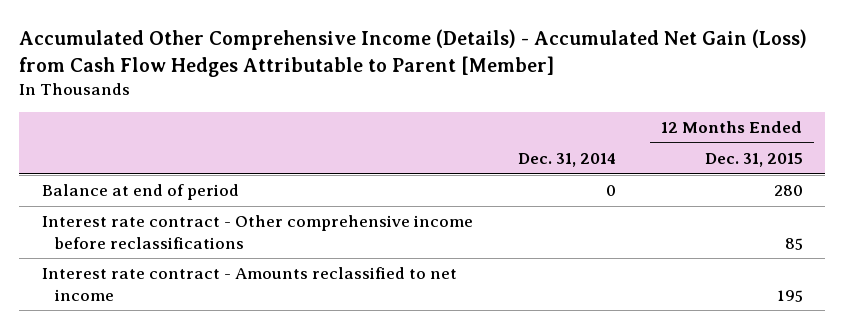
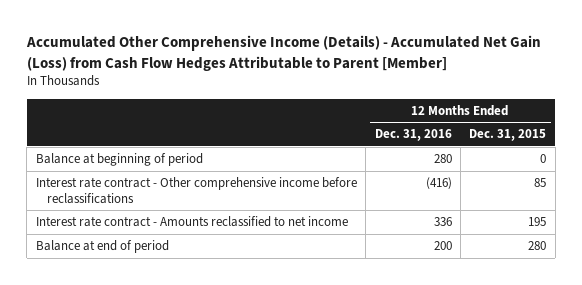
[518,152,617,167] Dec. 31, 2014 -> none
none -> [374,129,452,142] Dec. 31, 2016
none -> [35,153,203,167] Balance at beginning of period
[41,184,239,201] Balance at end of period -> [35,240,169,254] Balance at end of period

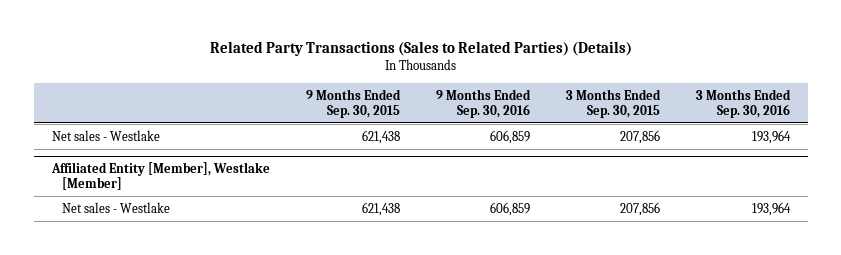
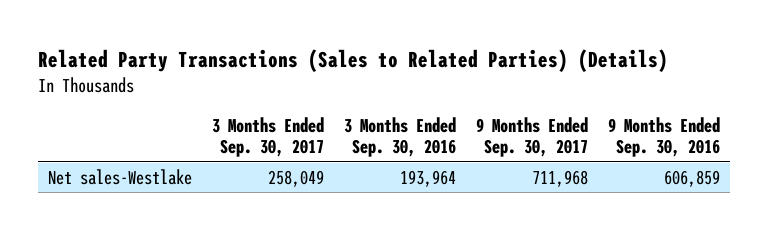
[305,88,401,118] 9 Months Ended Sep. 30, 2015 -> none
[565,88,661,118] 3 Months Ended Sep. 30, 2015 -> none
none -> [212,116,325,158] 3 Months Ended Sep. 30, 2017
none -> [476,116,589,158] 9 Months Ended Sep. 30, 2017
[50,162,270,191] Affiliated Entity [Member], Westlake [Member] -> none
[62,201,171,213] Net sales - Westlake -> none
[51,129,160,141] Net sales - Westlake -> [48,169,193,186] Net sales-Westlake

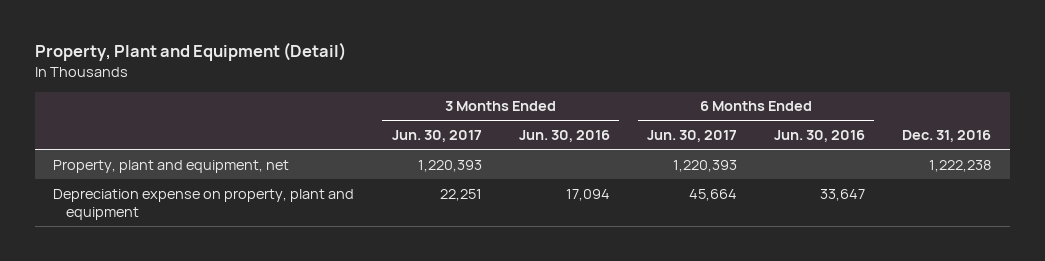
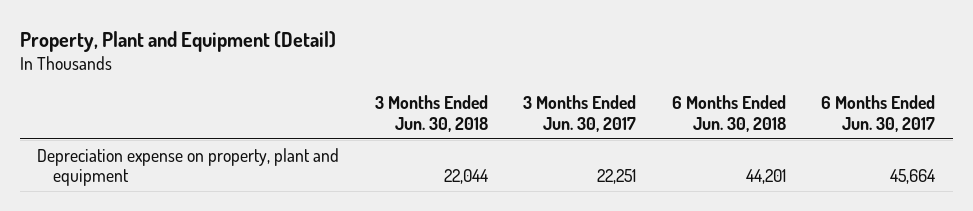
[518,130,610,143] Jun. 30, 2016 -> none
[774,130,866,143] Jun. 30, 2016 -> none
[902,130,992,143] Dec. 31, 2016 -> none
none -> [374,95,488,132] 3 Months Ended Jun. 30, 2018
none -> [671,95,786,132] 6 Months Ended Jun. 30, 2018
[53,159,290,173] Property, plant and equipment, net -> none

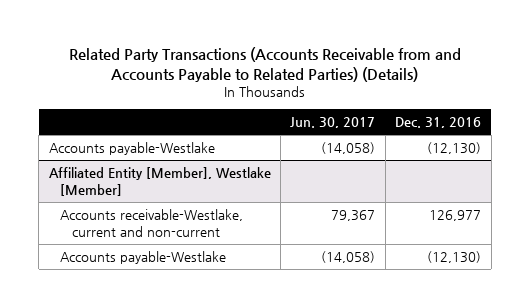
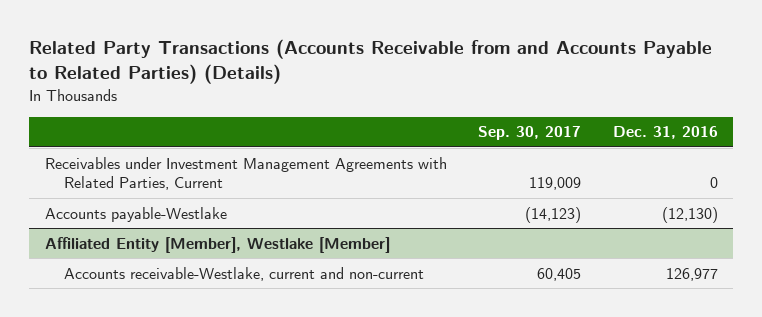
[290,116,376,128] Jun. 30, 2017 -> none
none -> [478,126,582,141] Sep. 30, 2017
none -> [44,156,447,191] Receivables under Investment Management Agreements with Related Parties, Current
[60,251,227,265] Accounts payable-Westlake -> none

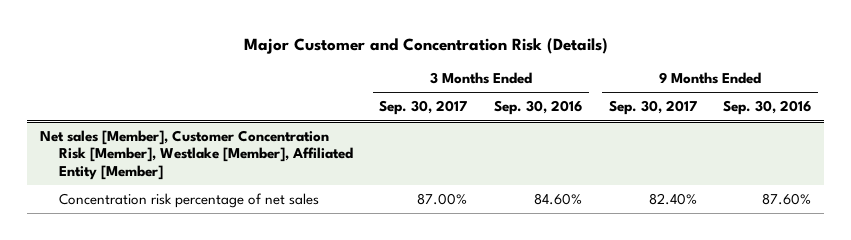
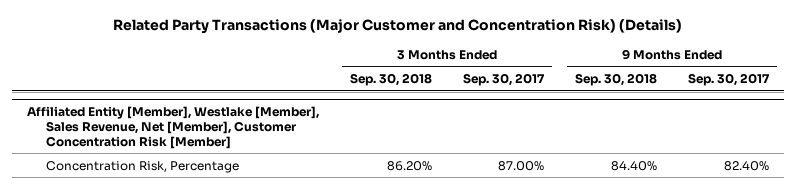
[243,37,608,54] Major Customer and Concentration Risk (Details) -> [112,19,682,35] Related Party Transactions (Major Customer and Concentration Risk) (Details)
[494,100,583,116] Sep. 30, 2016 -> none
[723,100,812,116] Sep. 30, 2016 -> none
none -> [350,73,433,87] Sep. 30, 2018
none -> [574,73,657,87] Sep. 30, 2018
[39,129,353,180] Net sales [Member], Customer Concentration Risk [Member], Westlake [Member], Affiliated Entity [Member] -> [27,105,320,149] Affiliated Entity [Member], Westlake [Member], Sales Revenue, Net [Member], Customer Concentration Risk [Member]
[58,192,319,208] Concentration risk percentage of net sales -> [45,160,239,173] Concentration Risk, Percentage

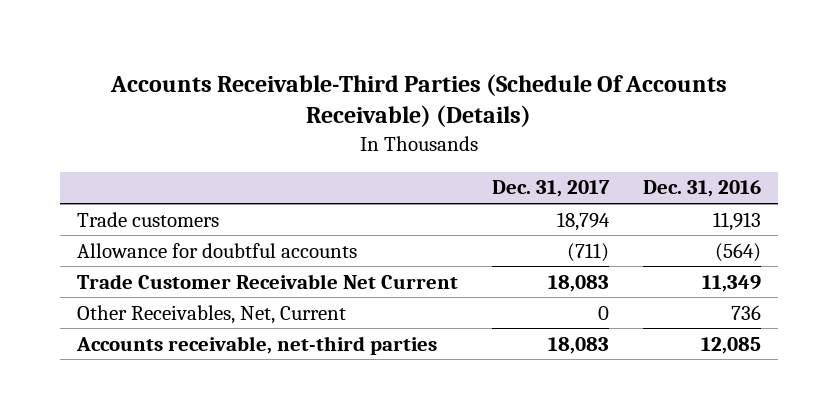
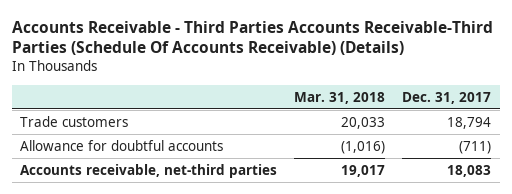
[109,73,727,128] Accounts Receivable-Third Parties (Schedule Of Accounts Receivable) (Details) -> [11,20,493,56] Accounts Receivable - Third Parties Accounts Receivable-Third Parties (Schedule Of Accounts Receivable) (Details)
[642,180,761,198] Dec. 31, 2016 -> none
none -> [294,91,386,104] Mar. 31, 2018
[76,273,458,289] Trade Customer Receivable Net Current -> none
[76,304,346,324] Other Receivables, Net, Current -> none

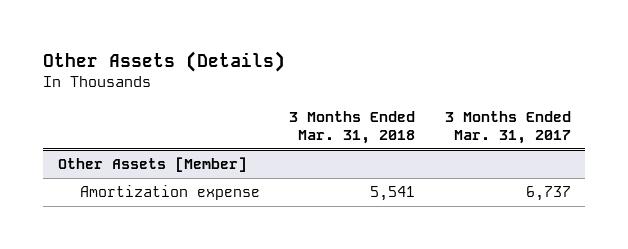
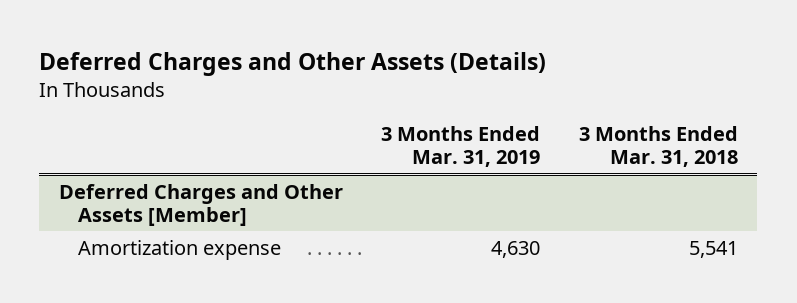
[43,50,286,72] Other Assets (Details) -> [39,52,547,77] Deferred Charges and Other Assets (Details)
[444,110,571,145] 3 Months Ended Mar. 31, 2017 -> none
none -> [381,125,541,168] 3 Months Ended Mar. 31, 2019
[57,157,247,173] Other Assets [Member] -> [58,183,343,227] Deferred Charges and Other Assets [Member]

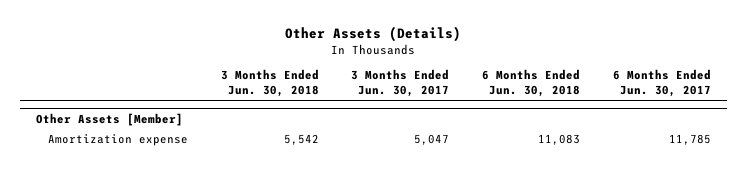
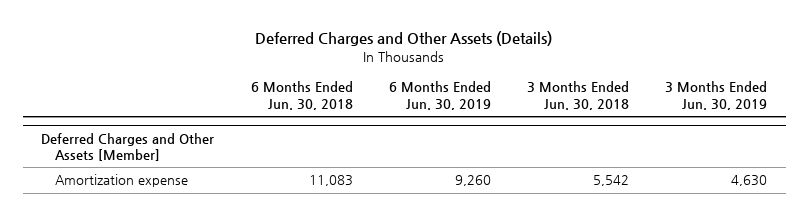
[285,25,462,42] Other Assets (Details) -> [255,31,553,47] Deferred Charges and Other Assets (Details)
[351,69,450,97] 3 Months Ended Jun. 30, 2017 -> none
[612,69,711,97] 6 Months Ended Jun. 30, 2017 -> none
none -> [388,81,491,110] 6 Months Ended Jun. 30, 2019
none -> [665,81,768,110] 3 Months Ended Jun. 30, 2019
[36,112,184,126] Other Assets [Member] -> [41,132,215,162] Deferred Charges and Other Assets [Member]

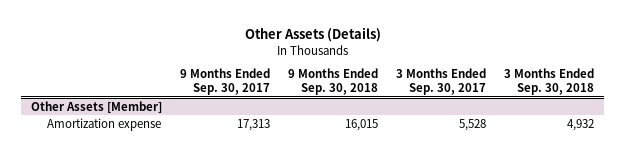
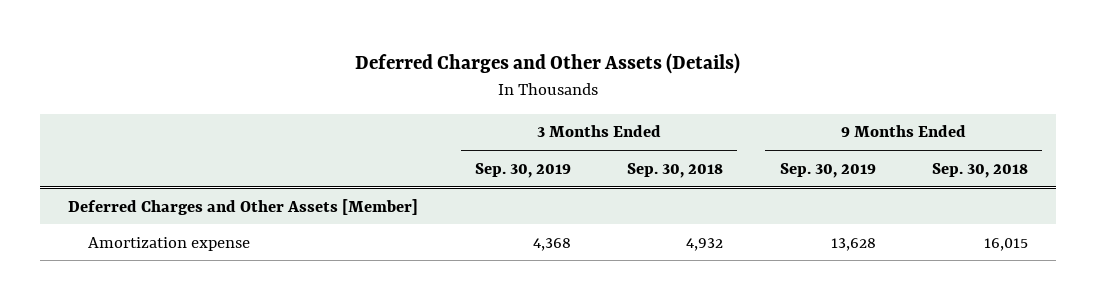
[244,27,381,43] Other Assets (Details) -> [355,53,741,75] Deferred Charges and Other Assets (Details)
[179,68,270,96] 9 Months Ended Sep. 30, 2017 -> none
[396,68,487,96] 3 Months Ended Sep. 30, 2017 -> none
none -> [474,162,571,178] Sep. 30, 2019
none -> [779,162,876,178] Sep. 30, 2019
[30,100,162,113] Other Assets [Member] -> [68,198,419,215] Deferred Charges and Other Assets [Member]

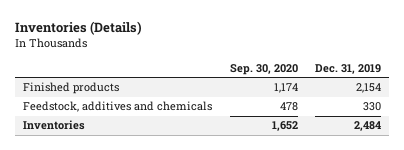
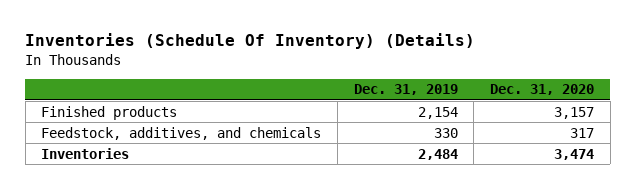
[14,21,142,36] Inventories (Details) -> [25,33,476,50] Inventories (Schedule Of Inventory) (Details)
[229,63,298,75] Sep. 30, 2020 -> none
none -> [489,84,594,96] Dec. 31, 2020
[23,101,213,113] Feedstock, additives and chemicals -> [41,126,322,140] Feedstock, additives, and chemicals

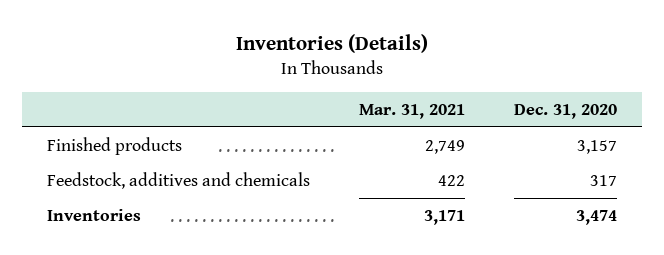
[25,33,476,50] Inventories (Schedule Of Inventory) (Details) -> [236,33,429,53] Inventories (Details)
[353,84,458,96] Dec. 31, 2019 -> none
none -> [359,103,466,119] Mar. 31, 2021
[41,126,322,140] Feedstock, additives, and chemicals -> [46,171,310,189] Feedstock, additives and chemicals

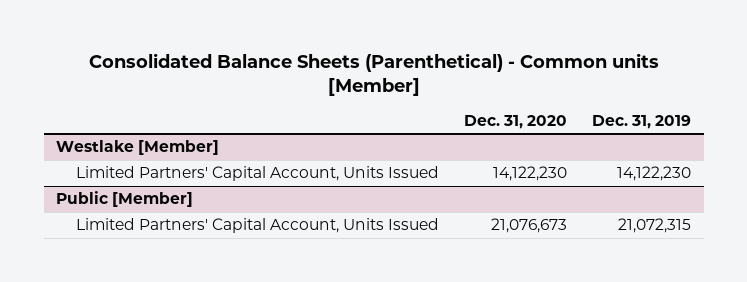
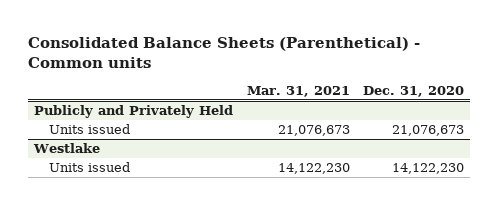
[88,52,659,96] Consolidated Balance Sheets (Parenthetical) - Common units [Member] -> [27,36,420,69] Consolidated Balance Sheets (Parenthetical) - Common units
[592,114,692,129] Dec. 31, 2019 -> none
none -> [246,86,350,98] Mar. 31, 2021
[56,140,220,156] Westlake [Member] -> [34,105,234,119] Publicly and Privately Held
[75,166,439,182] Limited Partners' Capital Account, Units Issued -> [48,124,130,135] Units issued
[492,166,567,182] 14,122,230 -> [391,125,464,137] 21,076,673
[56,191,194,208] Public [Member] -> [33,143,101,154] Westlake
[75,218,439,234] Limited Partners' Capital Account, Units Issued -> [48,162,130,173] Units issued
[490,218,567,234] 21,076,673 -> [391,163,464,175] 14,122,230

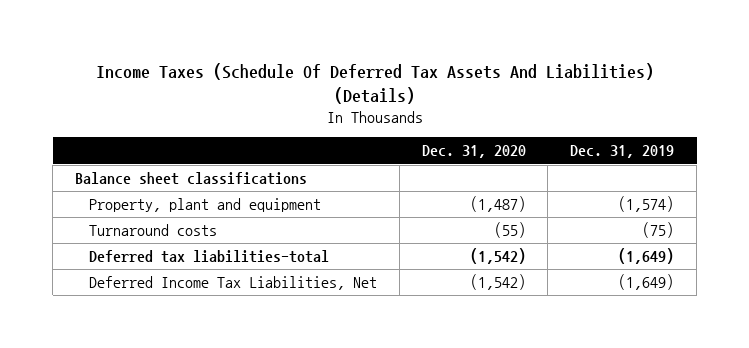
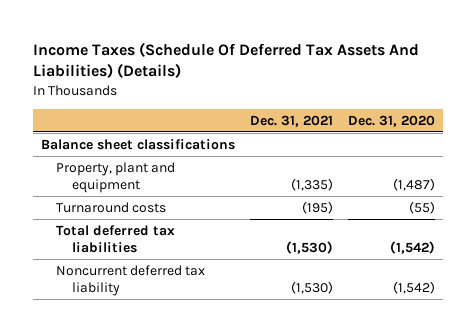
[570,145,675,159] Dec. 31, 2019 -> none
none -> [250,114,334,127] Dec. 31, 2021
[88,250,329,264] Deferred tax liabilities-total -> [56,224,176,254] Total deferred tax liabilities
[88,276,377,291] Deferred Income Tax Liabilities, Net -> [56,264,206,297] Noncurrent deferred tax liability

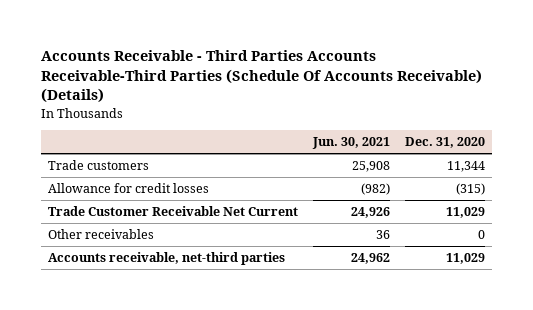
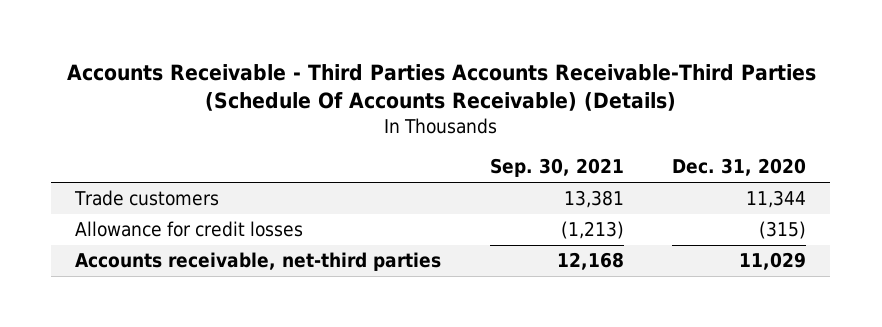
[312,137,391,150] Jun. 30, 2021 -> none
none -> [489,158,624,178] Sep. 30, 2021
[48,205,299,216] Trade Customer Receivable Net Current -> none
[48,228,155,239] Other receivables -> none

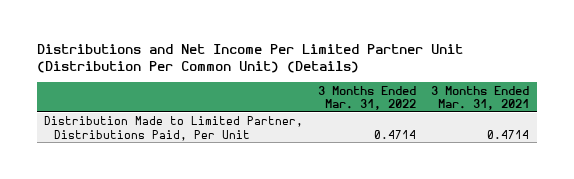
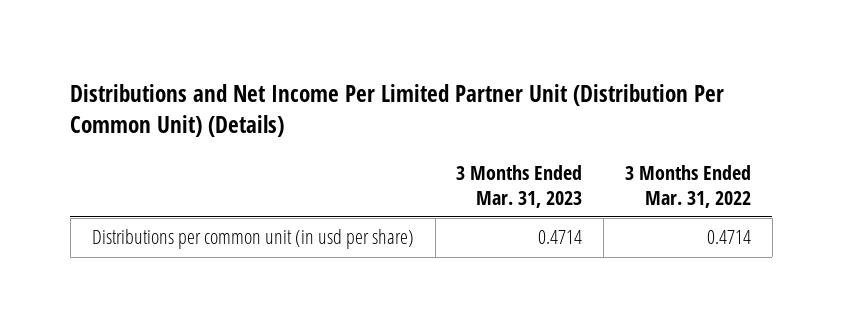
[431,85,530,110] 3 Months Ended Mar. 31, 2021 -> none
none -> [456,164,583,208] 3 Months Ended Mar. 31, 2023
[44,116,304,141] Distribution Made to Limited Partner, Distributions Paid, Per Unit -> [91,229,414,250] Distributions per common unit (in usd per share)

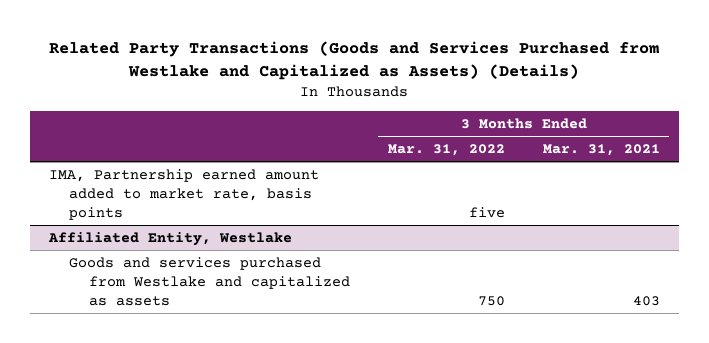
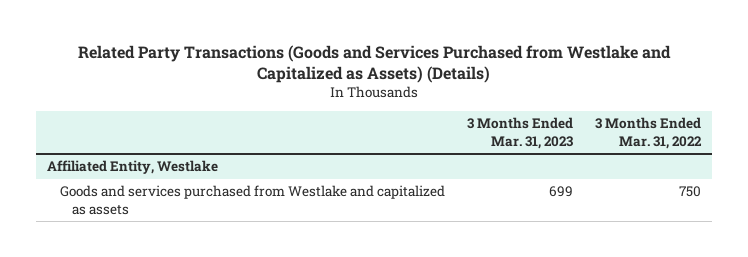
[542,144,660,157] Mar. 31, 2021 -> none
none -> [466,117,573,150] 3 Months Ended Mar. 31, 2023
[48,168,319,220] IMA, Partnership earned amount added to market rate, basis points -> none

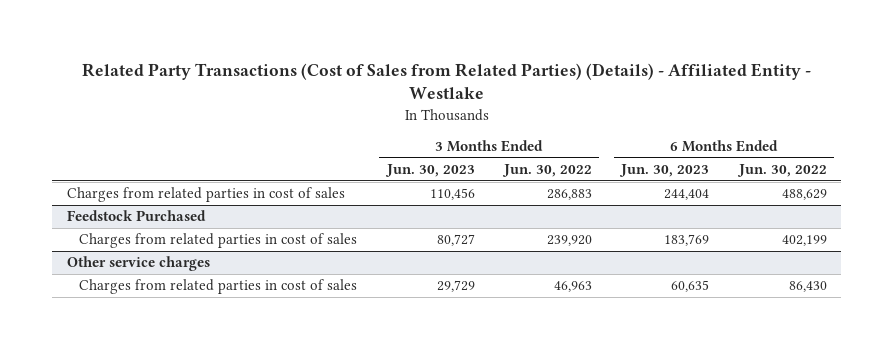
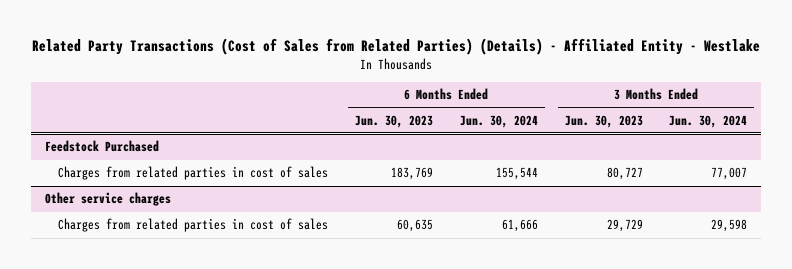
[501,164,592,178] Jun. 30, 2022 -> none
[736,164,827,178] Jun. 30, 2022 -> none
none -> [459,114,538,128] Jun. 30, 2024
none -> [669,114,748,128] Jun. 30, 2024
[66,187,345,203] Charges from related parties in cost of sales -> none

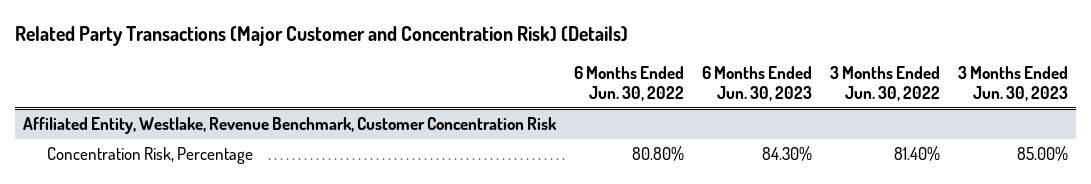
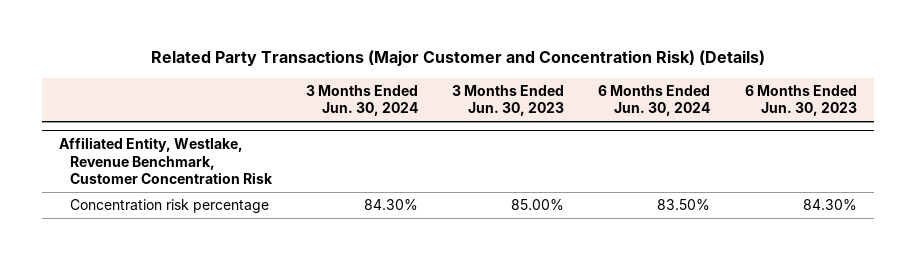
[574,66,685,101] 6 Months Ended Jun. 30, 2022 -> none
[829,66,940,101] 3 Months Ended Jun. 30, 2022 -> none
none -> [305,84,418,117] 3 Months Ended Jun. 30, 2024
none -> [598,84,711,117] 6 Months Ended Jun. 30, 2024
[47,147,254,165] Concentration Risk, Percentage -> [69,199,269,214] Concentration risk percentage

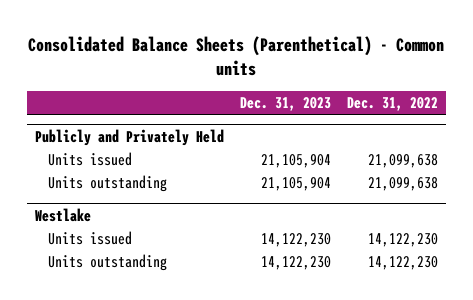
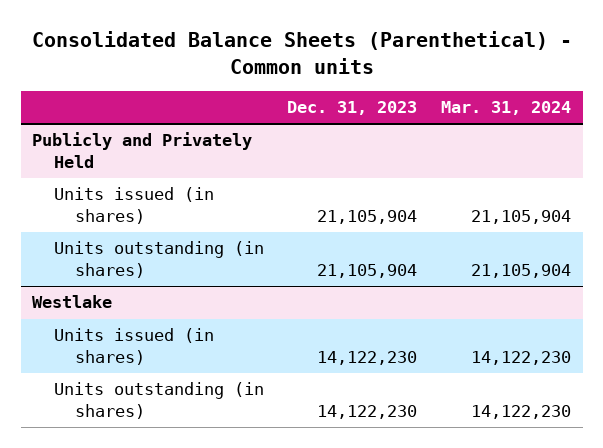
[346,97,438,112] Dec. 31, 2022 -> none
none -> [441,101,572,116] Mar. 31, 2024
[47,152,132,167] Units issued -> [53,187,214,225] Units issued (in shares)
[47,175,167,193] Units outstanding -> [53,241,264,279] Units outstanding (in shares)
[47,231,132,246] Units issued -> [53,328,214,366] Units issued (in shares)
[47,254,167,272] Units outstanding -> [53,382,264,420] Units outstanding (in shares)

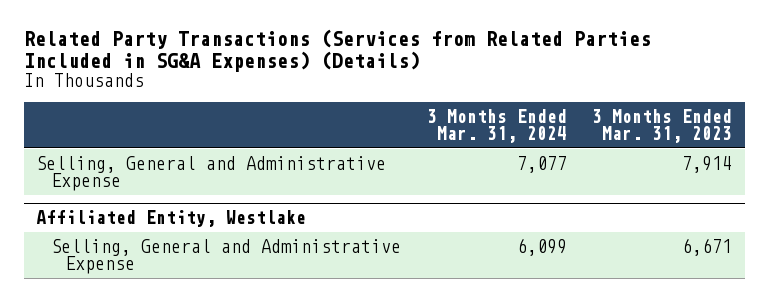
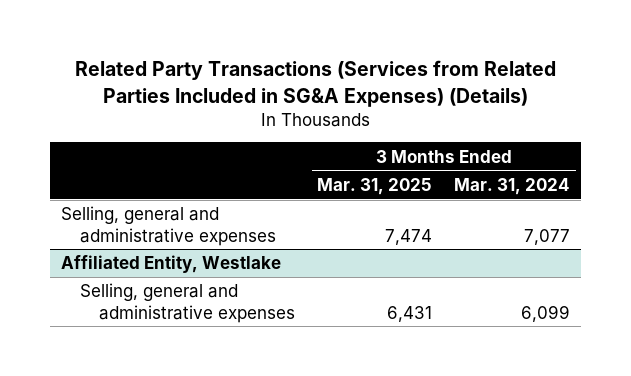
[592,108,733,143] 3 Months Ended Mar. 31, 2023 -> none
none -> [317,177,433,195] Mar. 31, 2025
[36,155,387,192] Selling, General and Administrative Expense -> [61,206,277,246] Selling, general and administrative expenses
[50,238,401,275] Selling, General and Administrative Expense -> [80,283,296,323] Selling, general and administrative expenses

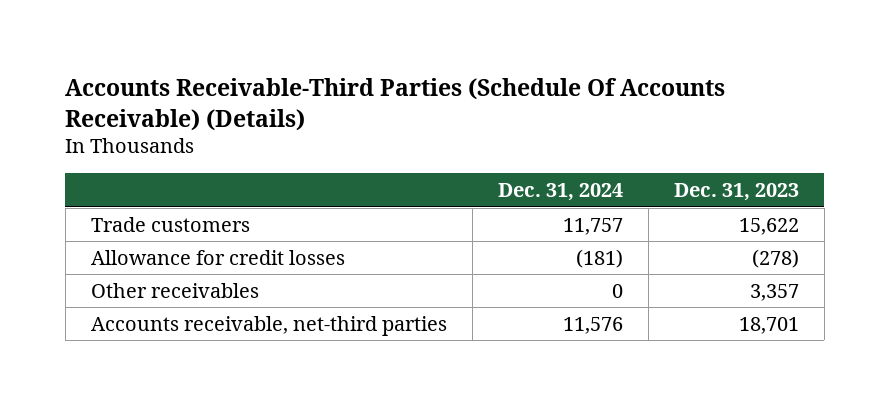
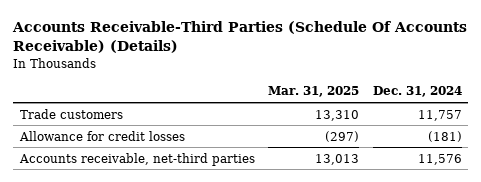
[673,183,799,202] Dec. 31, 2023 -> none
none -> [268,86,360,98] Mar. 31, 2025
[90,282,259,298] Other receivables -> none

